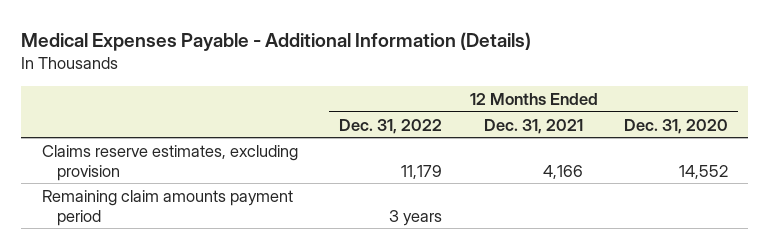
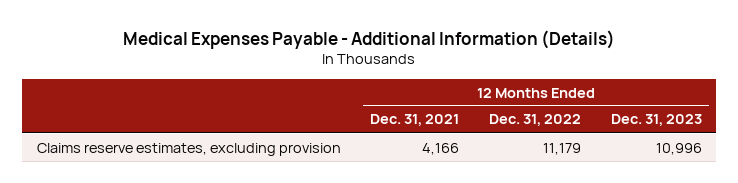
[623,118,728,134] Dec. 31, 2020 -> none
none -> [610,114,702,127] Dec. 31, 2023
[42,189,294,226] Remaining claim amounts payment period -> none

